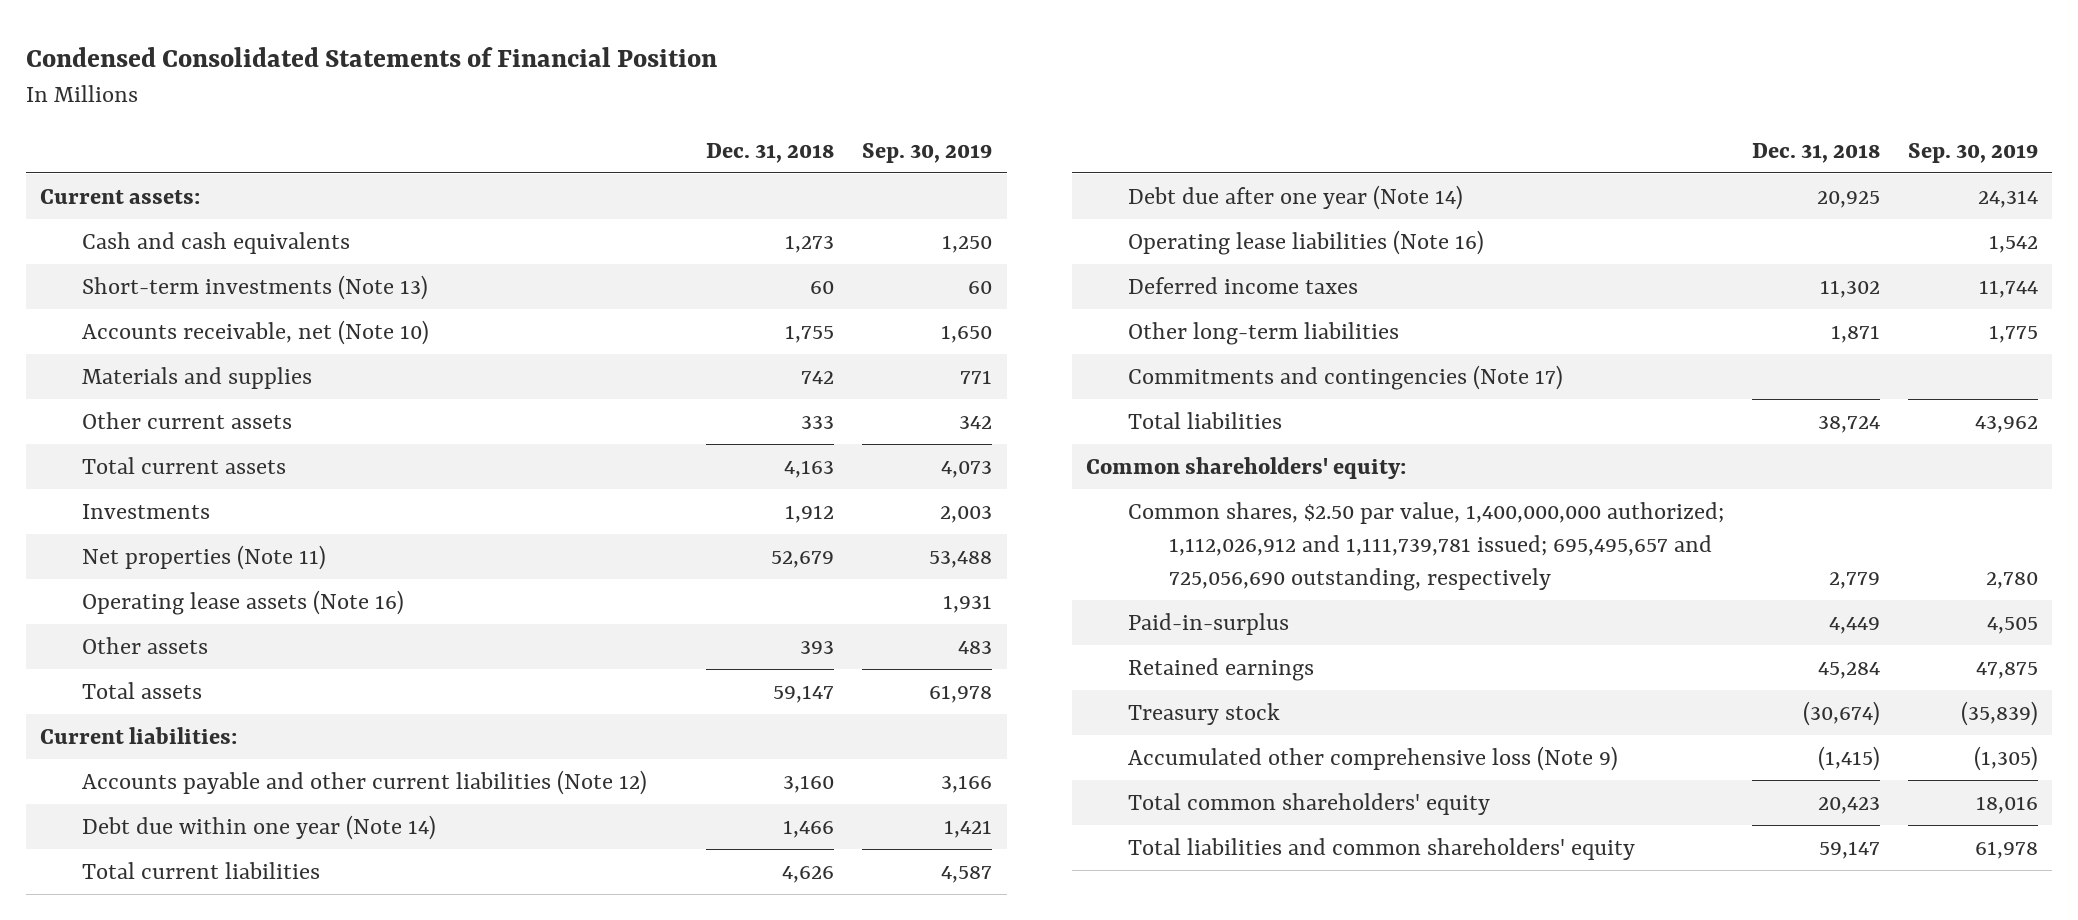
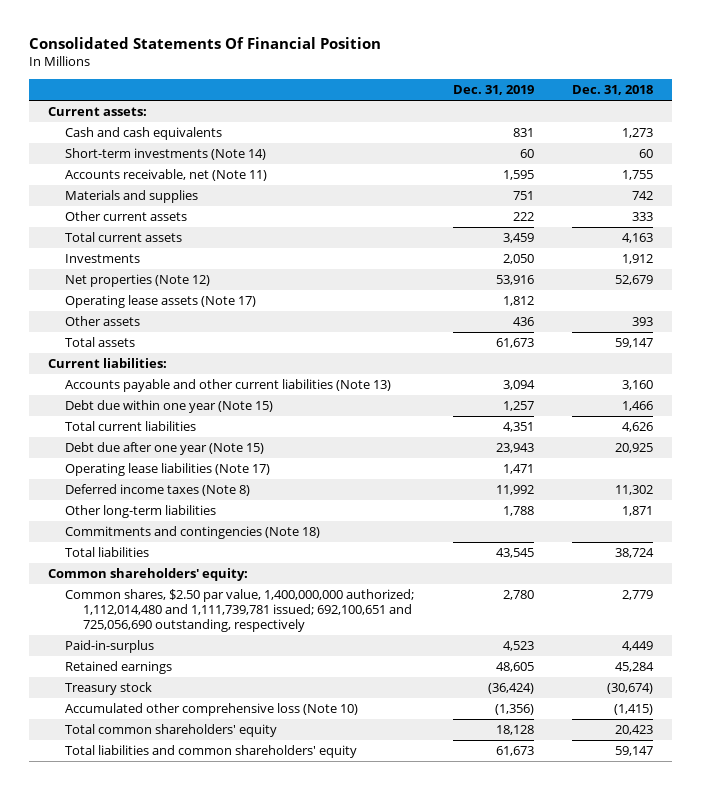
[26,46,718,67] Condensed Consolidated Statements of Financial Position -> [29,36,382,49] Consolidated Statements Of Financial Position
[862,143,993,164] Sep. 30, 2019 -> none
none -> [452,85,534,96] Dec. 31, 2019
[82,274,429,300] Short-term investments (Note 13) -> [65,148,267,161] Short-term investments (Note 14)
[82,319,430,345] Accounts receivable, net (Note 10) -> [65,169,268,182] Accounts receivable, net (Note 11)
[82,544,327,570] Net properties (Note 11) -> [65,274,211,288] Net properties (Note 12)
[82,589,405,615] Operating lease assets (Note 16) -> [65,295,257,309] Operating lease assets (Note 17)
[82,769,648,795] Accounts payable and other current liabilities (Note 12) -> [65,379,392,393] Accounts payable and other current liabilities (Note 13)
[82,814,437,840] Debt due within one year (Note 14) -> [65,400,274,414] Debt due within one year (Note 15)
[1127,184,1463,210] Debt due after one year (Note 14) -> [65,442,265,456] Debt due after one year (Note 15)
[1127,229,1484,255] Operating lease liabilities (Note 16) -> [65,463,271,477] Operating lease liabilities (Note 17)
[1127,276,1358,294] Deferred income taxes -> [65,484,251,497] Deferred income taxes (Note 8)
[1127,364,1563,390] Commitments and contingencies (Note 17) -> [65,526,321,540] Commitments and contingencies (Note 18)
[1127,501,1724,591] Common shares, $2.50 par value, 1,400,000,000 authorized; 1,112,026,912 and 1,111,739,781 issued; 695,495,657 and 725,056,690 outstanding, respectively -> [65,589,415,633] Common shares, $2.50 par value, 1,400,000,000 authorized; 1,112,014,480 and 1,111,739,781 issued; 692,100,651 and 725,056,690 outstanding, respectively
[1127,745,1618,771] Accumulated other comprehensive loss (Note 9) -> [65,703,359,717] Accumulated other comprehensive loss (Note 10)

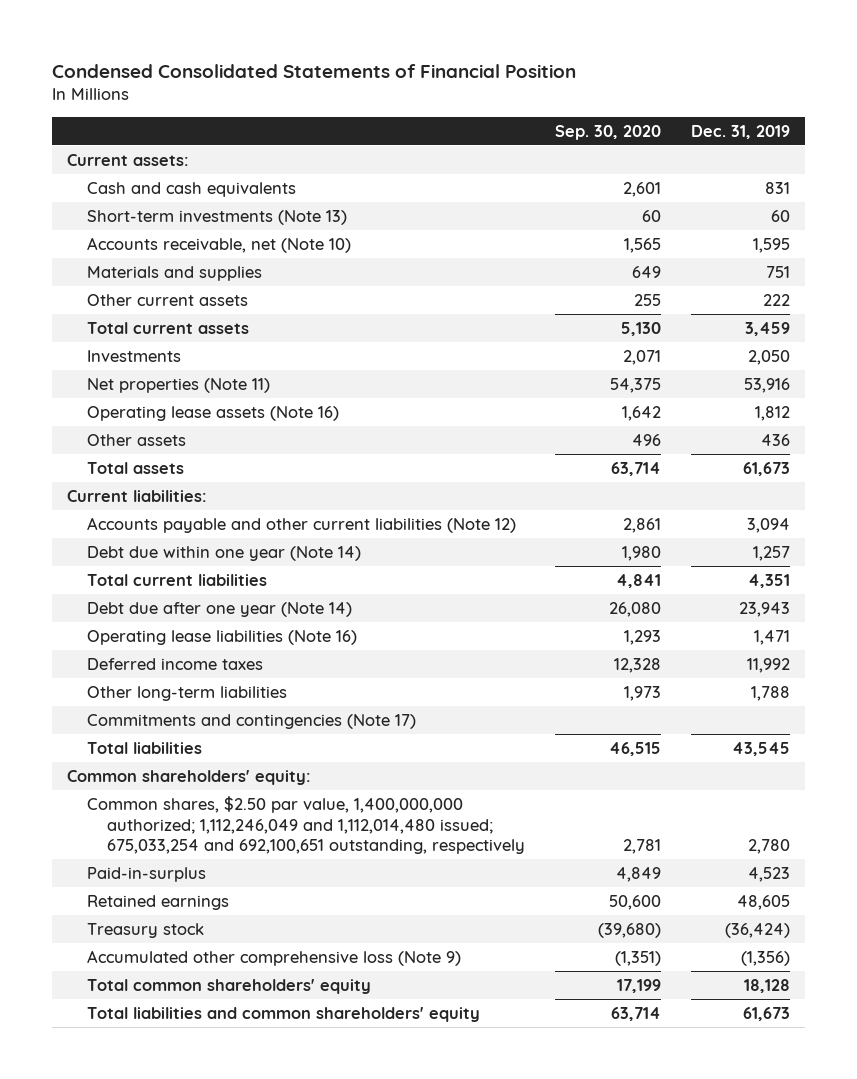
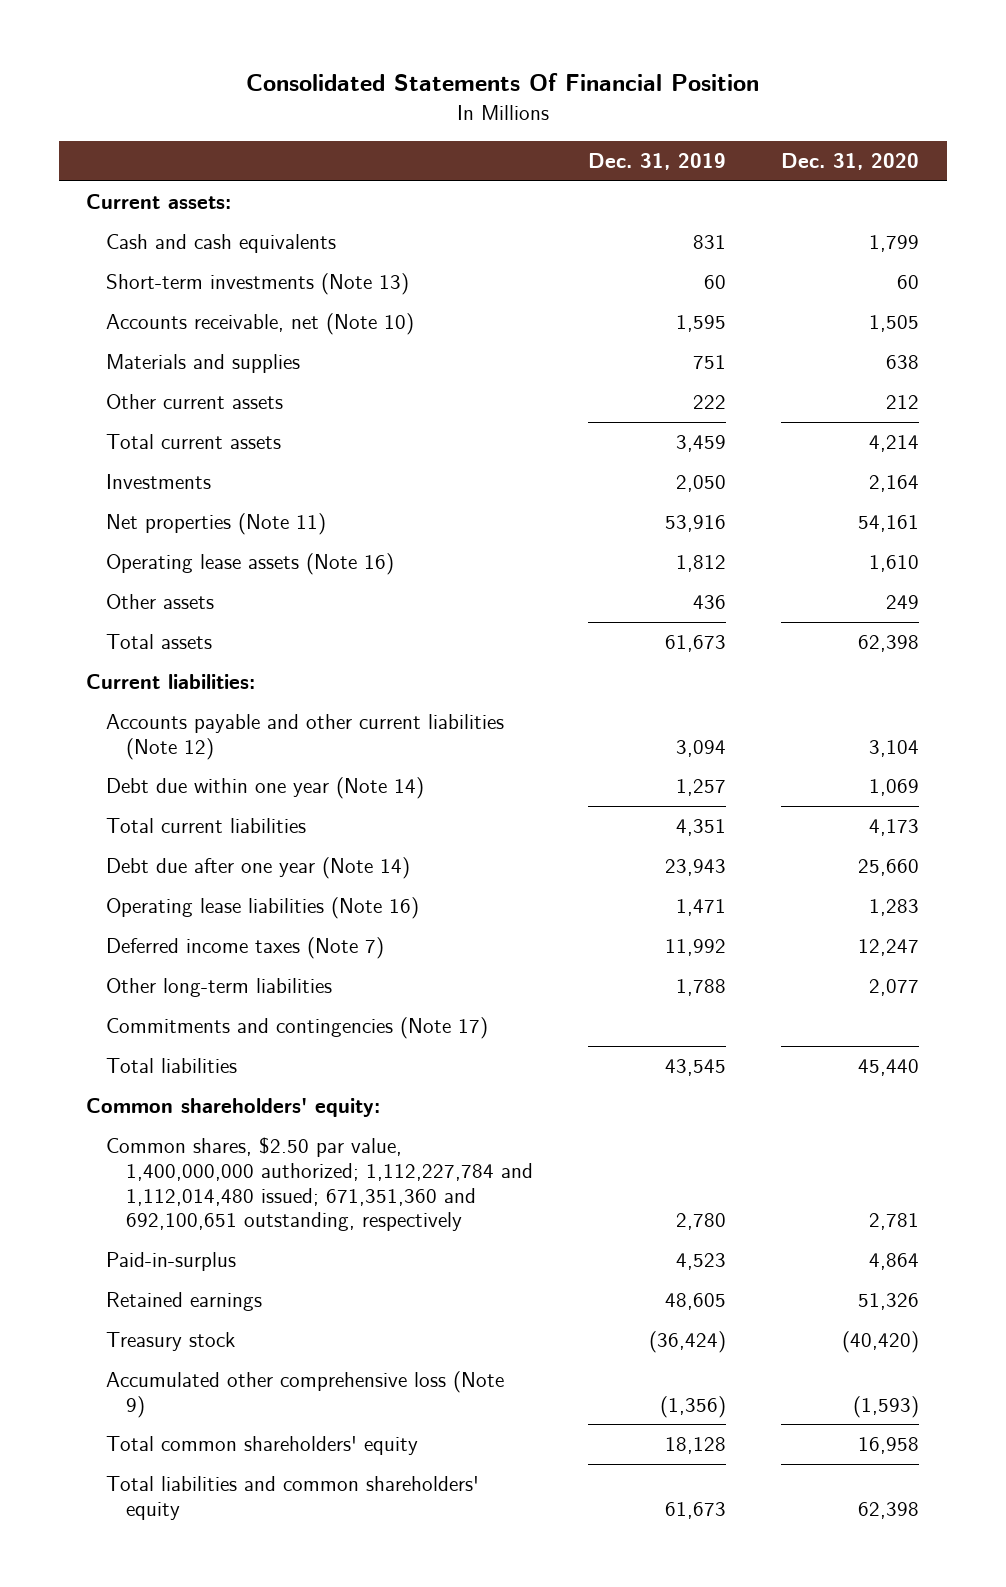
[52,63,577,78] Condensed Consolidated Statements of Financial Position -> [245,73,759,92] Consolidated Statements Of Financial Position
[554,124,661,140] Sep. 30, 2020 -> none
none -> [781,153,920,171] Dec. 31, 2020
[87,657,264,670] Deferred income taxes -> [106,937,385,960] Deferred income taxes (Note 7)
[87,795,525,855] Common shares, $2.50 par value, 1,400,000,000 authorized; 1,112,246,049 and 1,112,014,480 issued; 675,033,254 and 692,100,651 outstanding, respectively -> [106,1137,534,1232] Common shares, $2.50 par value, 1,400,000,000 authorized; 1,112,227,784 and 1,112,014,480 issued; 671,351,360 and 692,100,651 outstanding, respectively

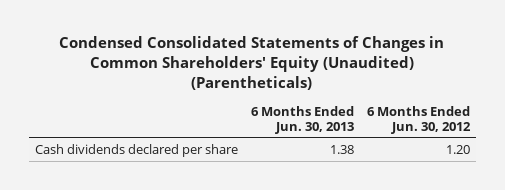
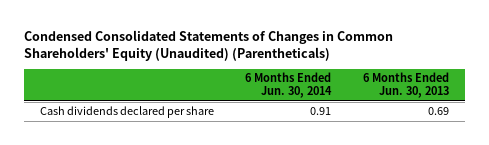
[366,105,471,135] 6 Months Ended Jun. 30, 2012 -> none
none -> [245,72,333,99] 6 Months Ended Jun. 30, 2014
[329,145,354,155] 1.38 -> [428,107,450,116] 0.69

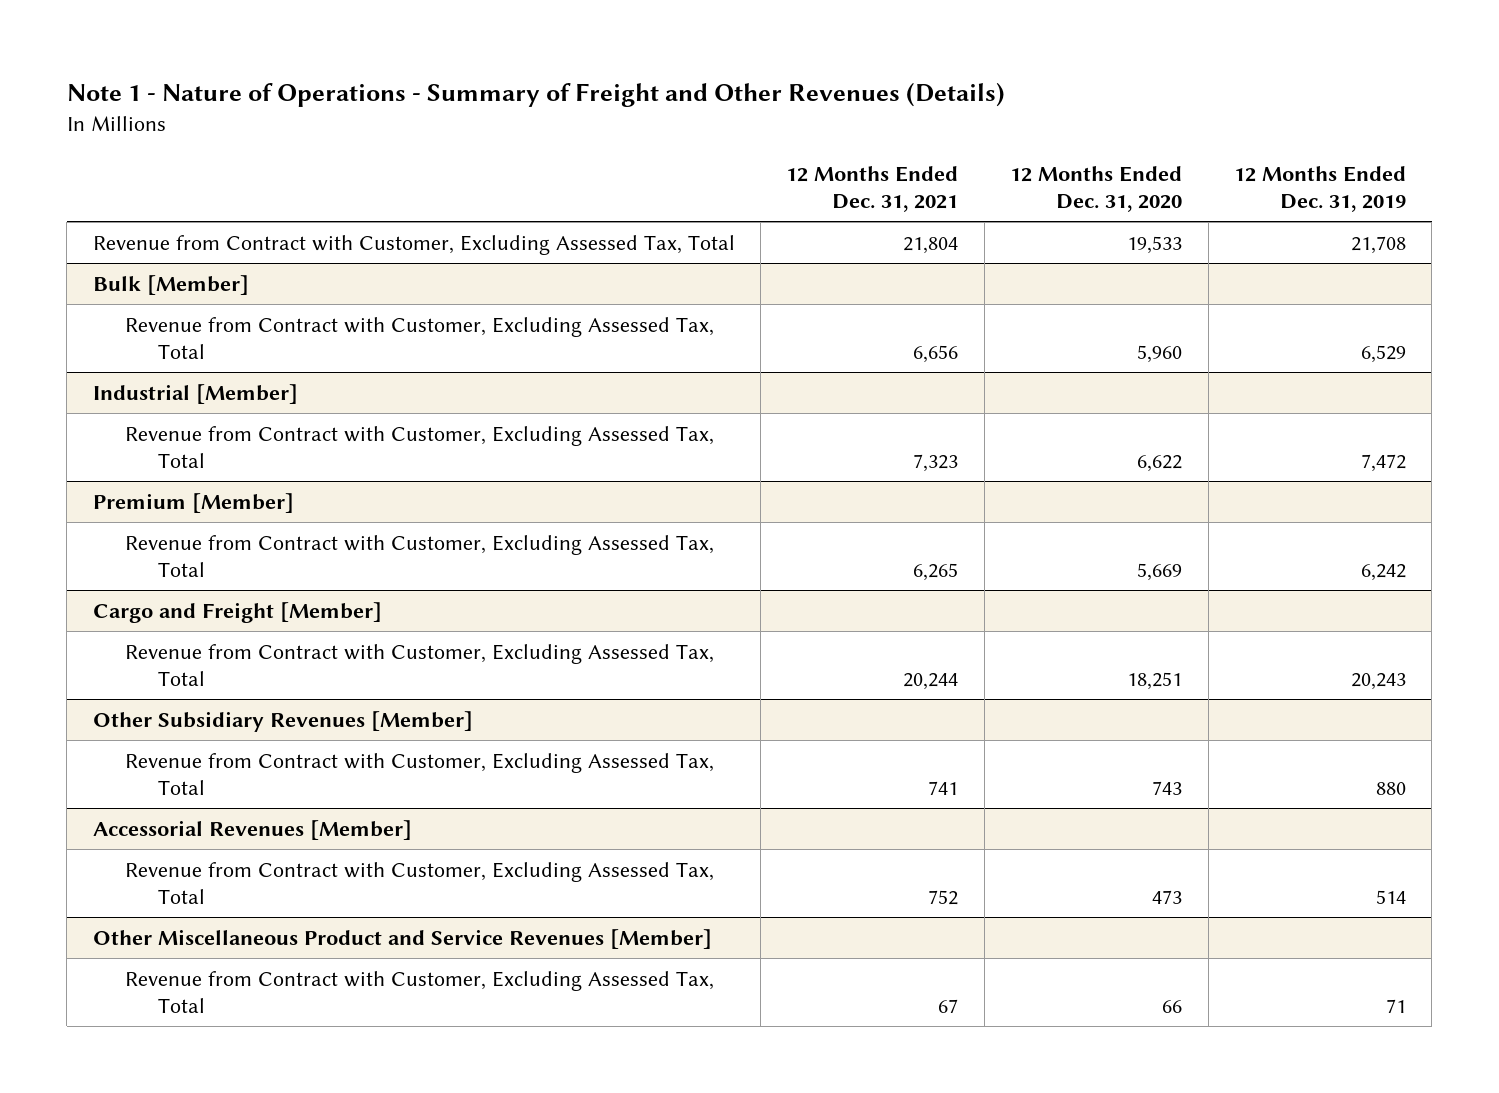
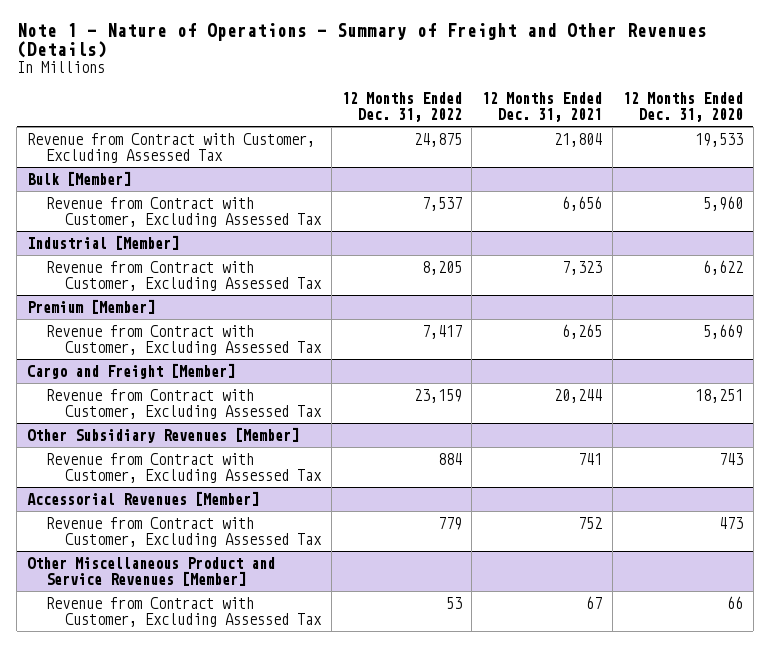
[1233,165,1406,213] 12 Months Ended Dec. 31, 2019 -> none
none -> [341,92,462,123] 12 Months Ended Dec. 31, 2022
[92,234,735,255] Revenue from Contract with Customer, Excluding Assessed Tax, Total -> [27,133,316,163] Revenue from Contract with Customer, Excluding Assessed Tax
[125,316,715,360] Revenue from Contract with Customer, Excluding Assessed Tax, Total -> [46,197,322,227] Revenue from Contract with Customer, Excluding Assessed Tax
[125,425,715,469] Revenue from Contract with Customer, Excluding Assessed Tax, Total -> [46,261,322,291] Revenue from Contract with Customer, Excluding Assessed Tax
[125,534,715,578] Revenue from Contract with Customer, Excluding Assessed Tax, Total -> [46,325,322,355] Revenue from Contract with Customer, Excluding Assessed Tax
[125,643,715,687] Revenue from Contract with Customer, Excluding Assessed Tax, Total -> [46,389,322,419] Revenue from Contract with Customer, Excluding Assessed Tax
[125,752,715,796] Revenue from Contract with Customer, Excluding Assessed Tax, Total -> [46,453,322,483] Revenue from Contract with Customer, Excluding Assessed Tax
[125,861,715,905] Revenue from Contract with Customer, Excluding Assessed Tax, Total -> [46,517,322,547] Revenue from Contract with Customer, Excluding Assessed Tax
[125,970,715,1014] Revenue from Contract with Customer, Excluding Assessed Tax, Total -> [46,597,322,627] Revenue from Contract with Customer, Excluding Assessed Tax

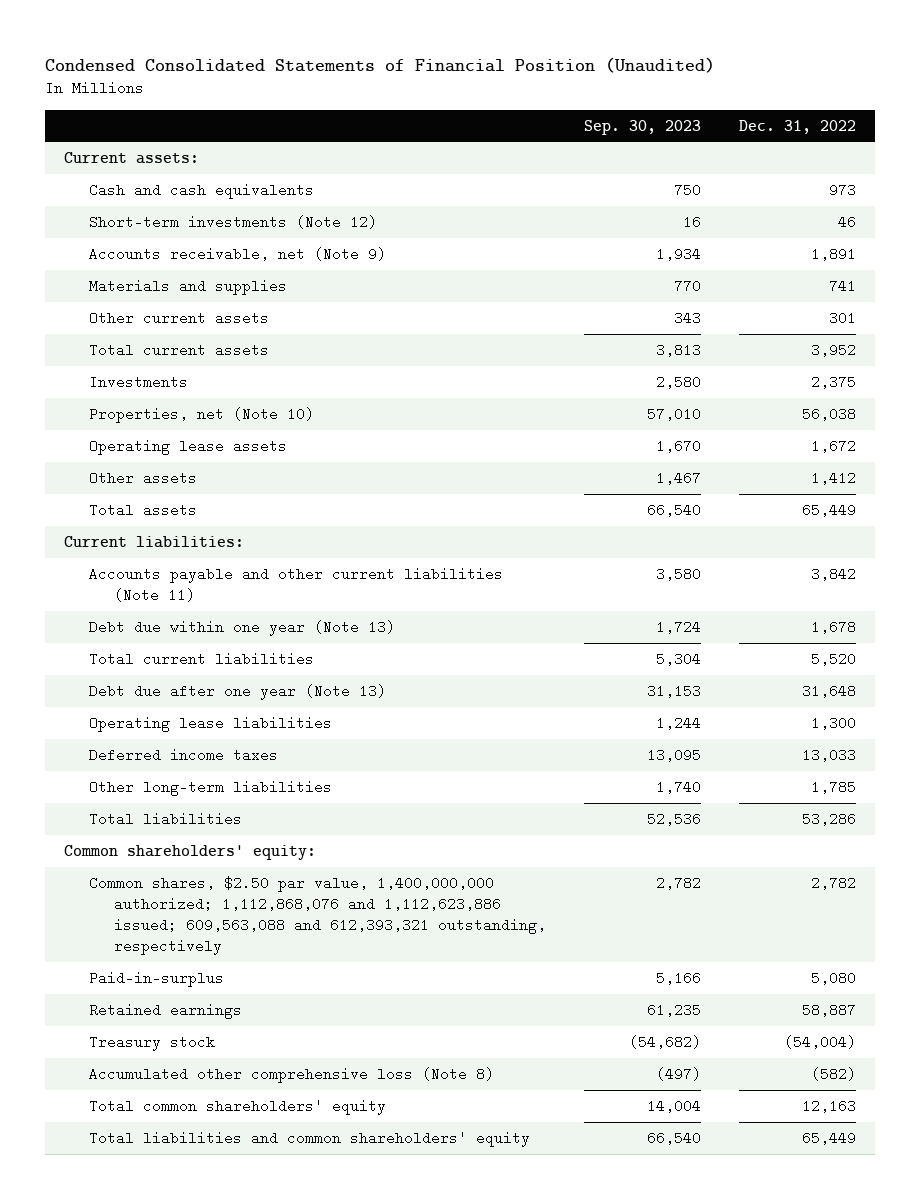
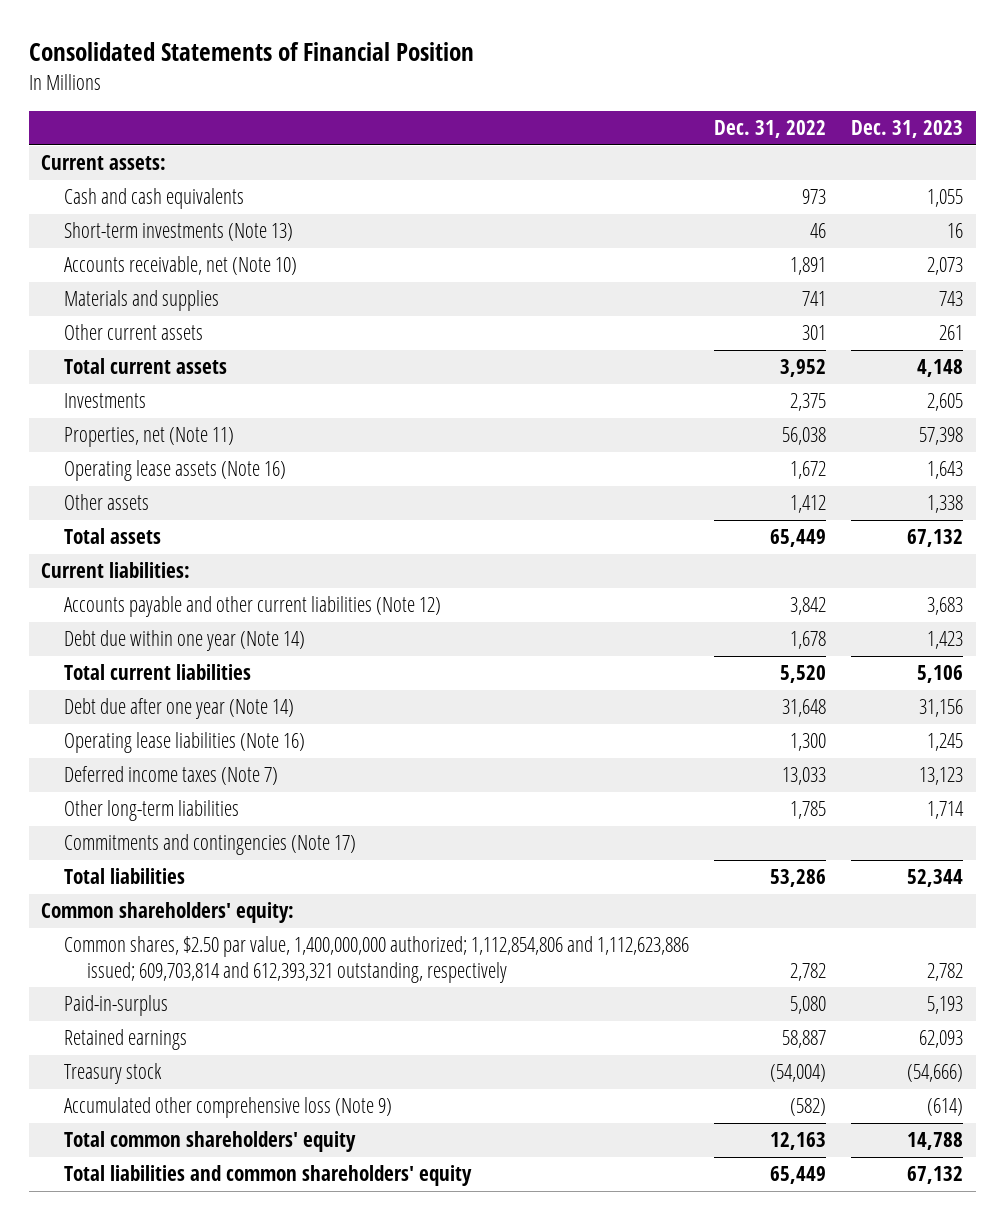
[44,56,715,73] Condensed Consolidated Statements of Financial Position (Unaudited) -> [28,42,474,62] Consolidated Statements of Financial Position
[584,119,702,135] Sep. 30, 2023 -> none
none -> [851,120,964,139] Dec. 31, 2023
[89,215,378,230] Short-term investments (Note 12) -> [64,222,294,242] Short-term investments (Note 13)
[89,247,387,262] Accounts receivable, net (Note 9) -> [64,256,298,276] Accounts receivable, net (Note 10)
[89,407,315,424] Properties, net (Note 10) -> [64,427,235,448] Properties, net (Note 11)
[89,439,288,456] Operating lease assets -> [64,460,287,482] Operating lease assets (Note 16)
[89,567,504,602] Accounts payable and other current liabilities (Note 11) -> [64,596,442,618] Accounts payable and other current liabilities (Note 12)
[89,620,396,637] Debt due within one year (Note 13) -> [64,630,306,652] Debt due within one year (Note 14)
[89,684,387,701] Debt due after one year (Note 13) -> [64,698,295,720] Debt due after one year (Note 14)
[89,716,333,733] Operating lease liabilities -> [64,732,306,754] Operating lease liabilities (Note 16)
[89,748,279,763] Deferred income taxes -> [64,766,279,786] Deferred income taxes (Note 7)
none -> [64,834,357,856] Commitments and contingencies (Note 17)
[89,876,547,955] Common shares, $2.50 par value, 1,400,000,000 authorized; 1,112,868,076 and 1,112,623,886 issued; 609,563,088 and 612,393,321 outstanding, respectively -> [64,936,690,983] Common shares, $2.50 par value, 1,400,000,000 authorized; 1,112,854,806 and 1,112,623,886 issued; 609,703,814 and 612,393,321 outstanding, respectively
[89,1067,495,1084] Accumulated other comprehensive loss (Note 8) -> [64,1097,393,1119] Accumulated other comprehensive loss (Note 9)

